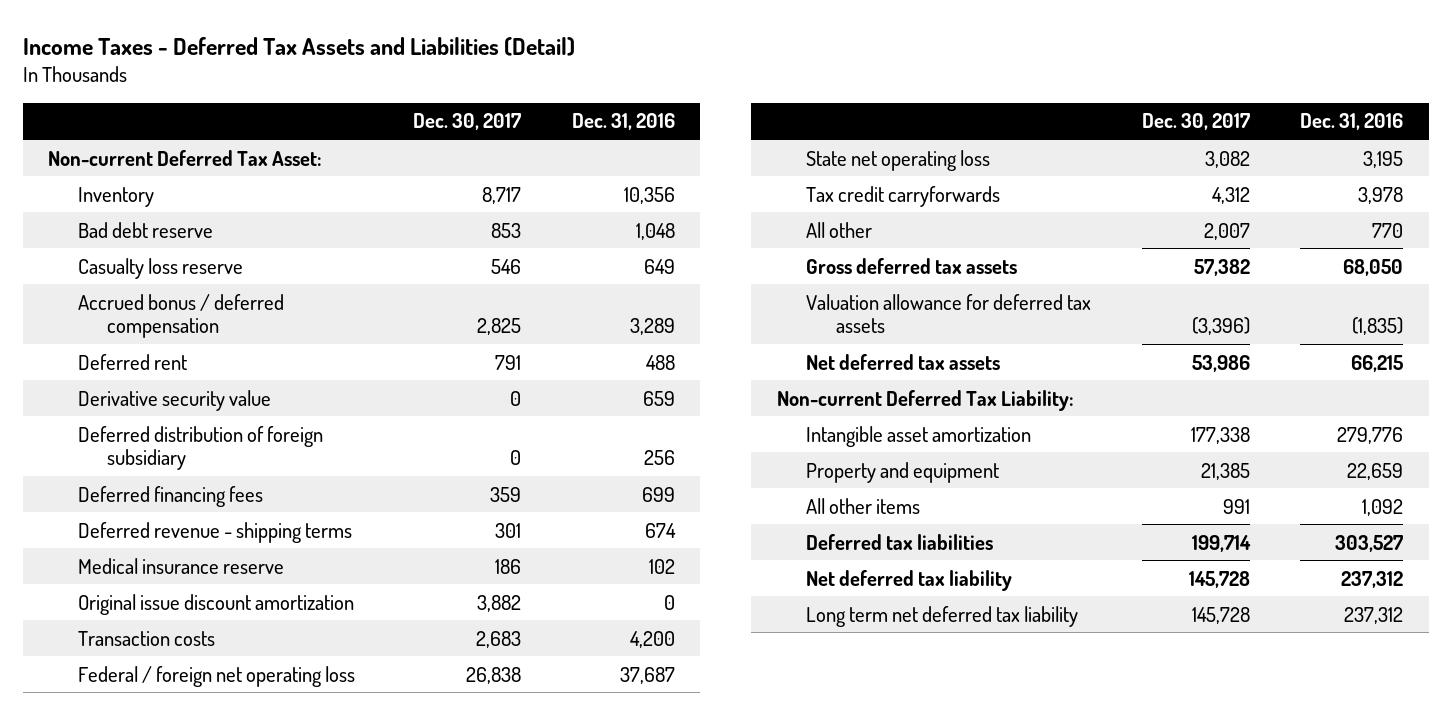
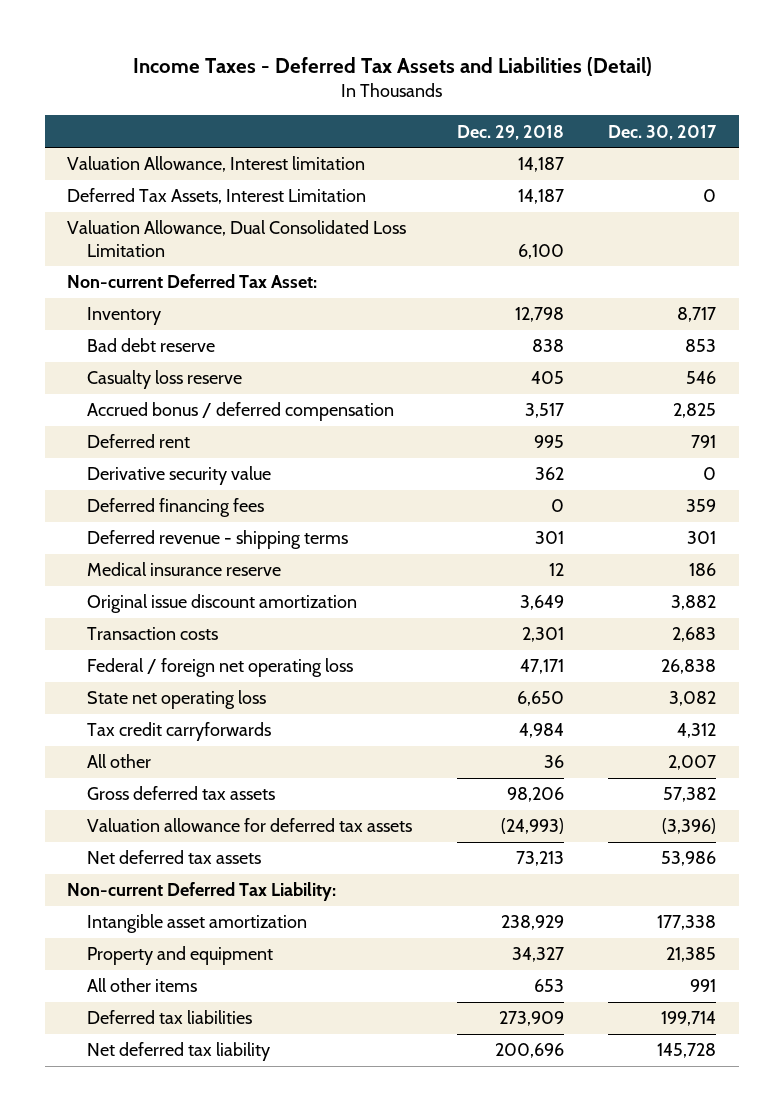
[571,113,675,131] Dec. 31, 2016 -> none
none -> [456,124,564,140] Dec. 29, 2018
none -> [67,156,366,173] Valuation Allowance, Interest limitation
none -> [67,188,367,205] Deferred Tax Assets, Interest Limitation
none -> [67,220,407,257] Valuation Allowance, Dual Consolidated Loss Limitation
[77,425,323,471] Deferred distribution of foreign subsidiary -> none
[806,605,1079,627] Long term net deferred tax liability -> none

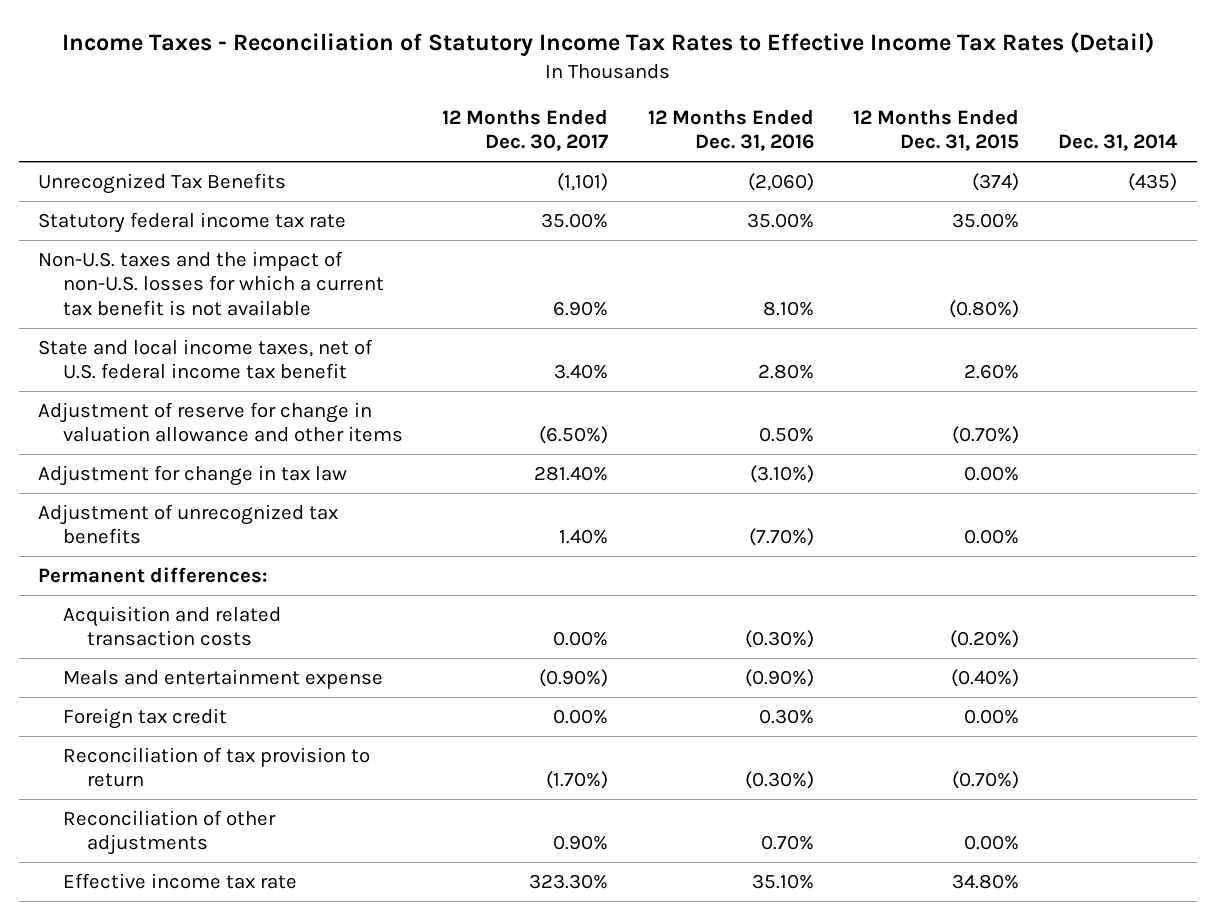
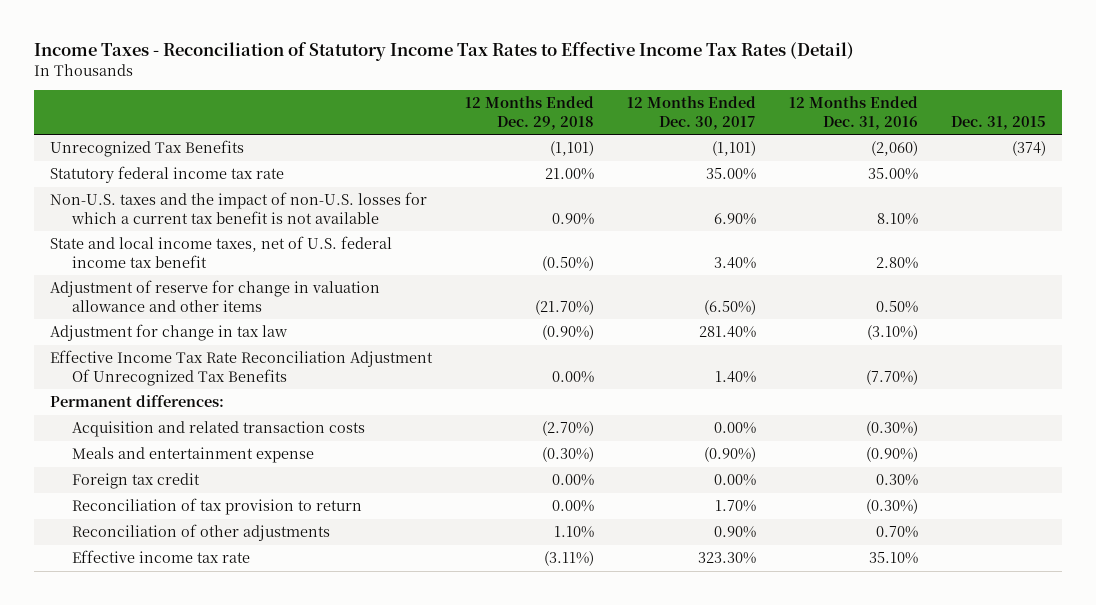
[853,108,1020,152] 12 Months Ended Dec. 31, 2015 -> none
[1058,134,1178,152] Dec. 31, 2014 -> none
none -> [465,96,595,130] 12 Months Ended Dec. 29, 2018
none -> [950,115,1046,130] Dec. 31, 2015
[38,503,339,545] Adjustment of unrecognized tax benefits -> [50,350,434,386] Effective Income Tax Rate Reconciliation Adjustment Of Unrecognized Tax Benefits
[546,771,609,790] (1.70%) -> [715,500,757,513] 1.70%

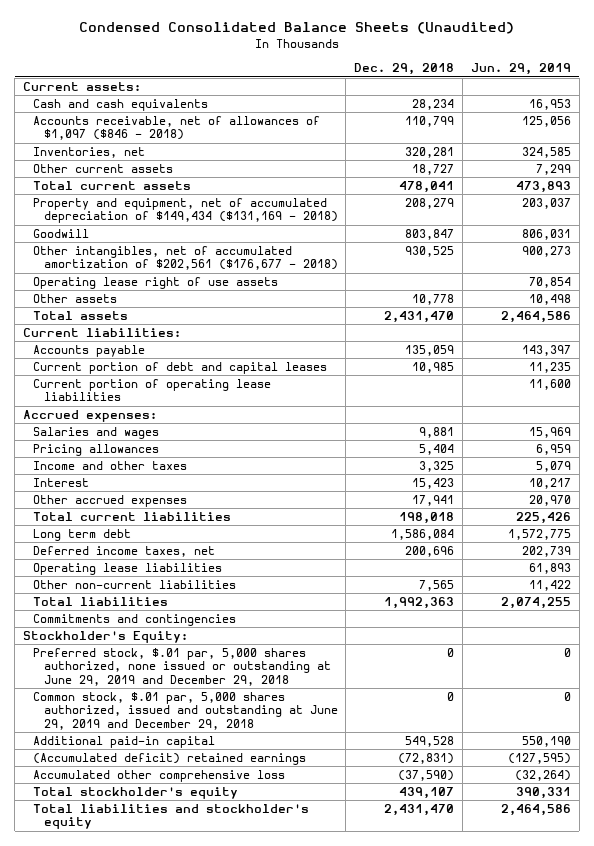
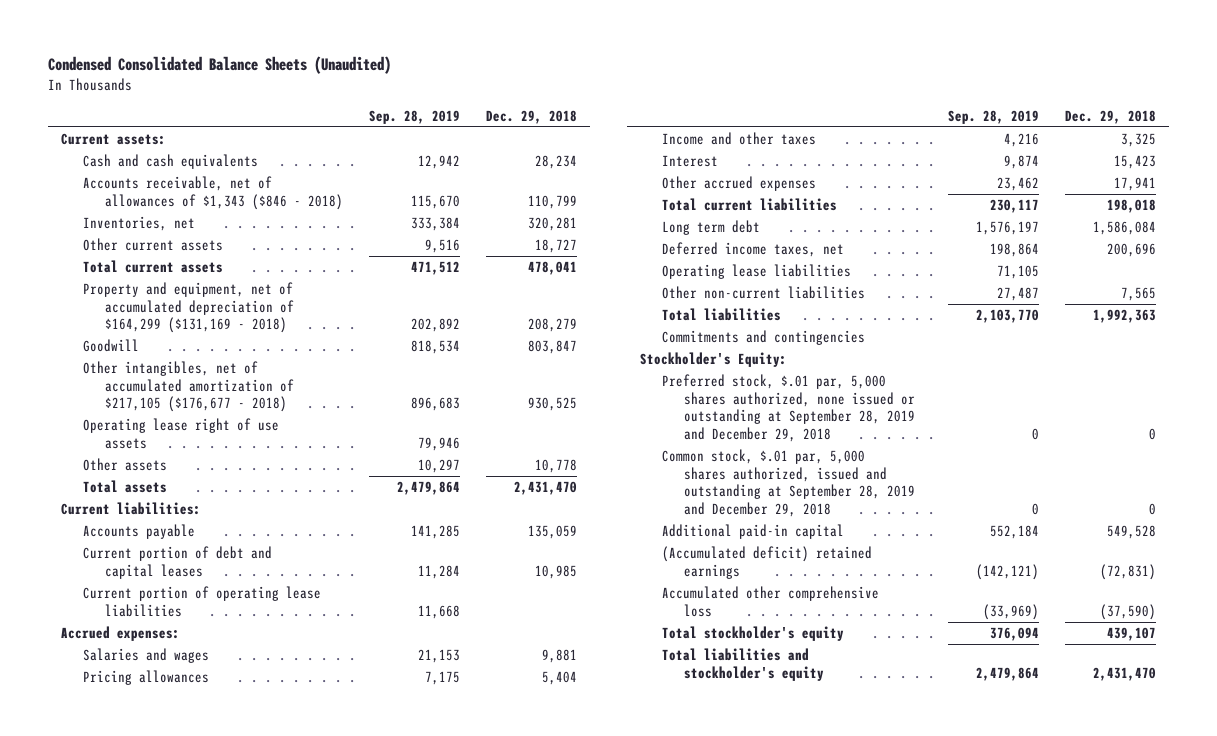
[470,63,571,76] Jun. 29, 2019 -> none
none -> [368,109,460,124] Sep. 28, 2019
[33,116,321,141] Accounts receivable, net of allowances of $1,097 ($846 - 2018) -> [82,176,343,210] Accounts receivable, net of allowances of $1,343 ($846 - 2018)
[33,198,338,224] Property and equipment, net of accumulated depreciation of $149,434 ($131,169 - 2018) -> [82,282,294,334] Property and equipment, net of accumulated depreciation of $164,299 ($131,169 - 2018)
[33,246,338,271] Other intangibles, net of accumulated amortization of $202,561 ($176,677 - 2018) -> [82,361,294,413] Other intangibles, net of accumulated amortization of $217,105 ($176,677 - 2018)
[33,648,331,686] Preferred stock, $.01 par, 5,000 shares authorized, none issued or outstanding at June 29, 2019 and December 29, 2018 -> [661,374,915,442] Preferred stock, $.01 par, 5,000 shares authorized, none issued or outstanding at September 28, 2019 and December 29, 2018
[33,692,338,730] Common stock, $.01 par, 5,000 shares authorized, issued and outstanding at June 29, 2019 and December 29, 2018 -> [661,449,915,517] Common stock, $.01 par, 5,000 shares authorized, issued and outstanding at September 28, 2019 and December 29, 2018

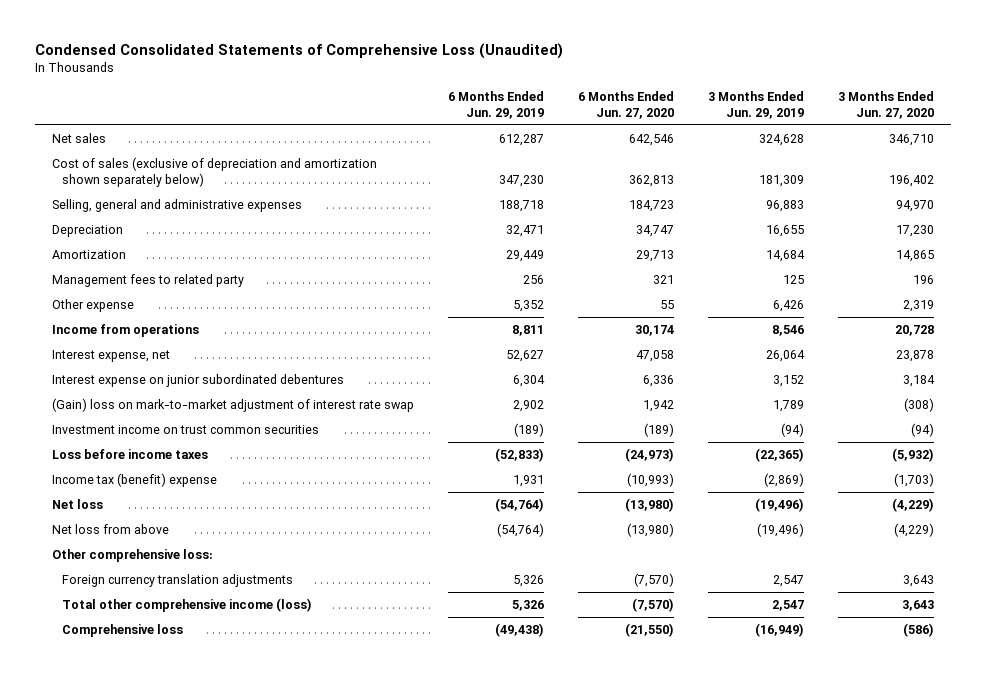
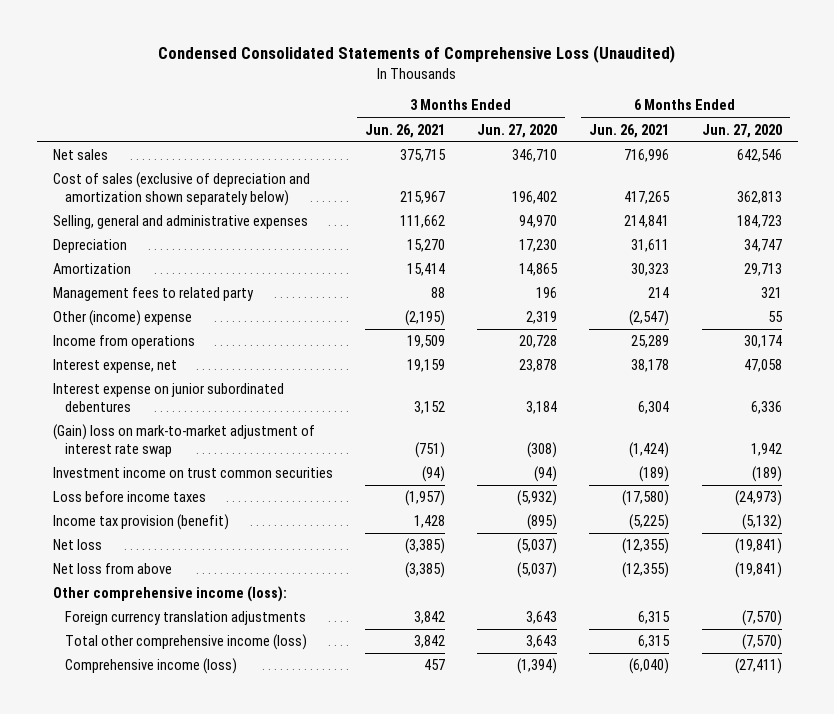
[448,91,545,119] 6 Months Ended Jun. 29, 2019 -> none
[708,91,805,119] 3 Months Ended Jun. 29, 2019 -> none
none -> [364,123,445,138] Jun. 26, 2021
none -> [589,123,670,138] Jun. 26, 2021
[52,298,135,312] Other expense -> [52,310,192,327] Other (income) expense
[52,472,218,487] Income tax (benefit) expense -> [52,514,229,531] Income tax provision (benefit)
[627,472,675,487] (10,993) -> [741,514,782,531] (5,132)
[894,472,935,487] (1,703) -> [527,514,558,531] (895)
[625,497,675,512] (13,980) -> [734,538,782,555] (19,841)
[892,497,935,512] (4,229) -> [517,538,558,555] (5,037)
[627,522,675,537] (13,980) -> [734,562,782,579] (19,841)
[894,522,935,537] (4,229) -> [517,562,558,579] (5,037)
[52,548,214,562] Other comprehensive loss: -> [52,586,287,603] Other comprehensive income (loss):
[61,623,183,637] Comprehensive loss -> [64,658,237,675] Comprehensive income (loss)
[625,622,675,637] (21,550) -> [734,658,782,675] (27,411)
[903,622,935,637] (586) -> [517,658,558,675] (1,394)

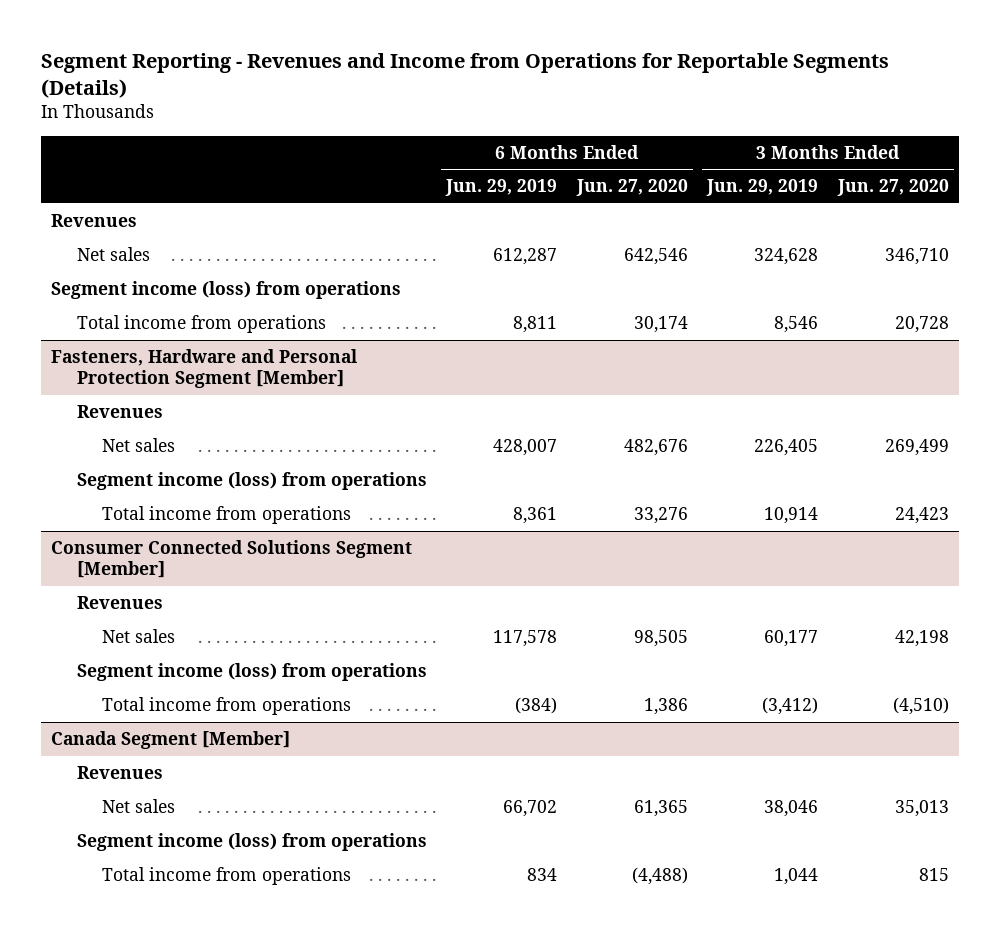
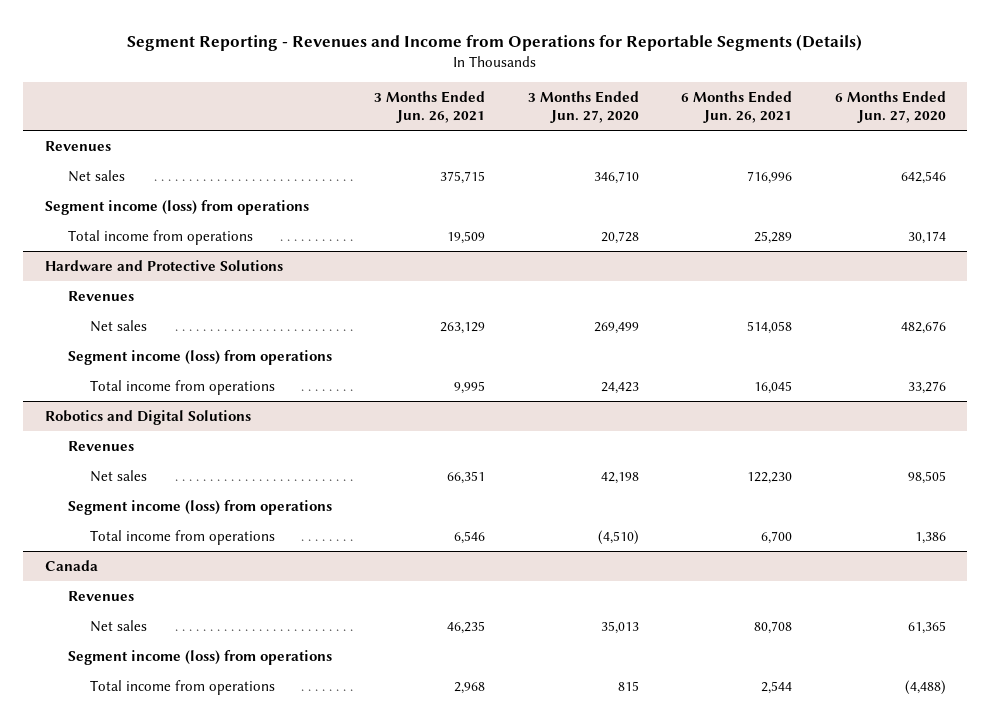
[445,179,558,197] Jun. 29, 2019 -> none
[706,179,819,197] Jun. 29, 2019 -> none
none -> [374,90,486,124] 3 Months Ended Jun. 26, 2021
none -> [681,90,793,124] 6 Months Ended Jun. 26, 2021
[51,349,358,389] Fasteners, Hardware and Personal Protection Segment [Member] -> [44,259,283,271] Hardware and Protective Solutions
[51,540,413,579] Consumer Connected Solutions Segment [Member] -> [44,409,251,425] Robotics and Digital Solutions
[51,731,291,750] Canada Segment [Member] -> [44,559,98,571] Canada

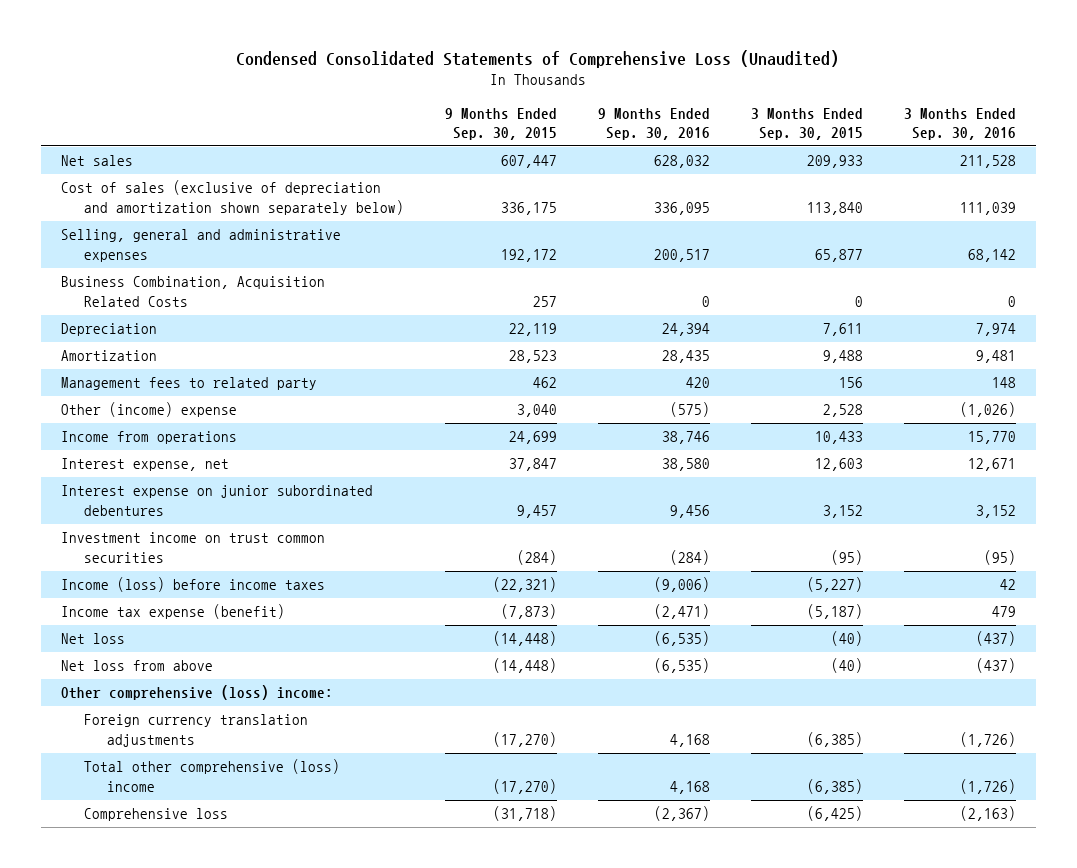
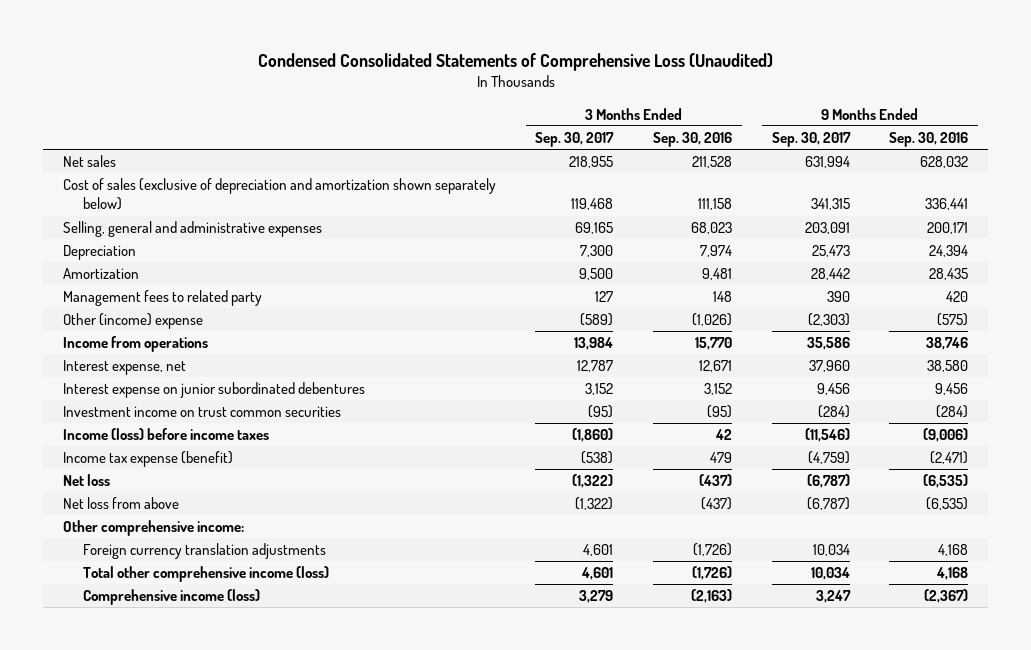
[444,107,557,141] 9 Months Ended Sep. 30, 2015 -> none
[750,107,863,141] 3 Months Ended Sep. 30, 2015 -> none
none -> [535,131,615,147] Sep. 30, 2017
none -> [771,131,851,147] Sep. 30, 2017
[61,276,326,307] Business Combination, Acquisition Related Costs -> none
[653,201,710,215] 336,095 -> [925,198,969,211] 336,441
[959,201,1016,215] 111,039 -> [698,198,733,211] 111,158
[653,248,710,262] 200,517 -> [927,222,969,235] 200,171
[967,248,1016,262] 68,142 -> [691,222,733,235] 68,023
[61,685,334,701] Other comprehensive (loss) income: -> [62,520,244,537] Other comprehensive income:
[84,759,341,792] Total other comprehensive (loss) income -> [83,566,330,583] Total other comprehensive income (loss)
[84,808,229,822] Comprehensive loss -> [83,589,261,606] Comprehensive income (loss)

